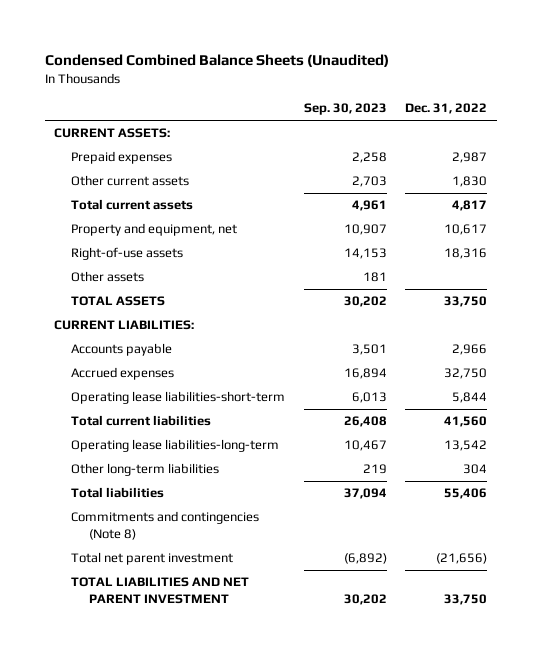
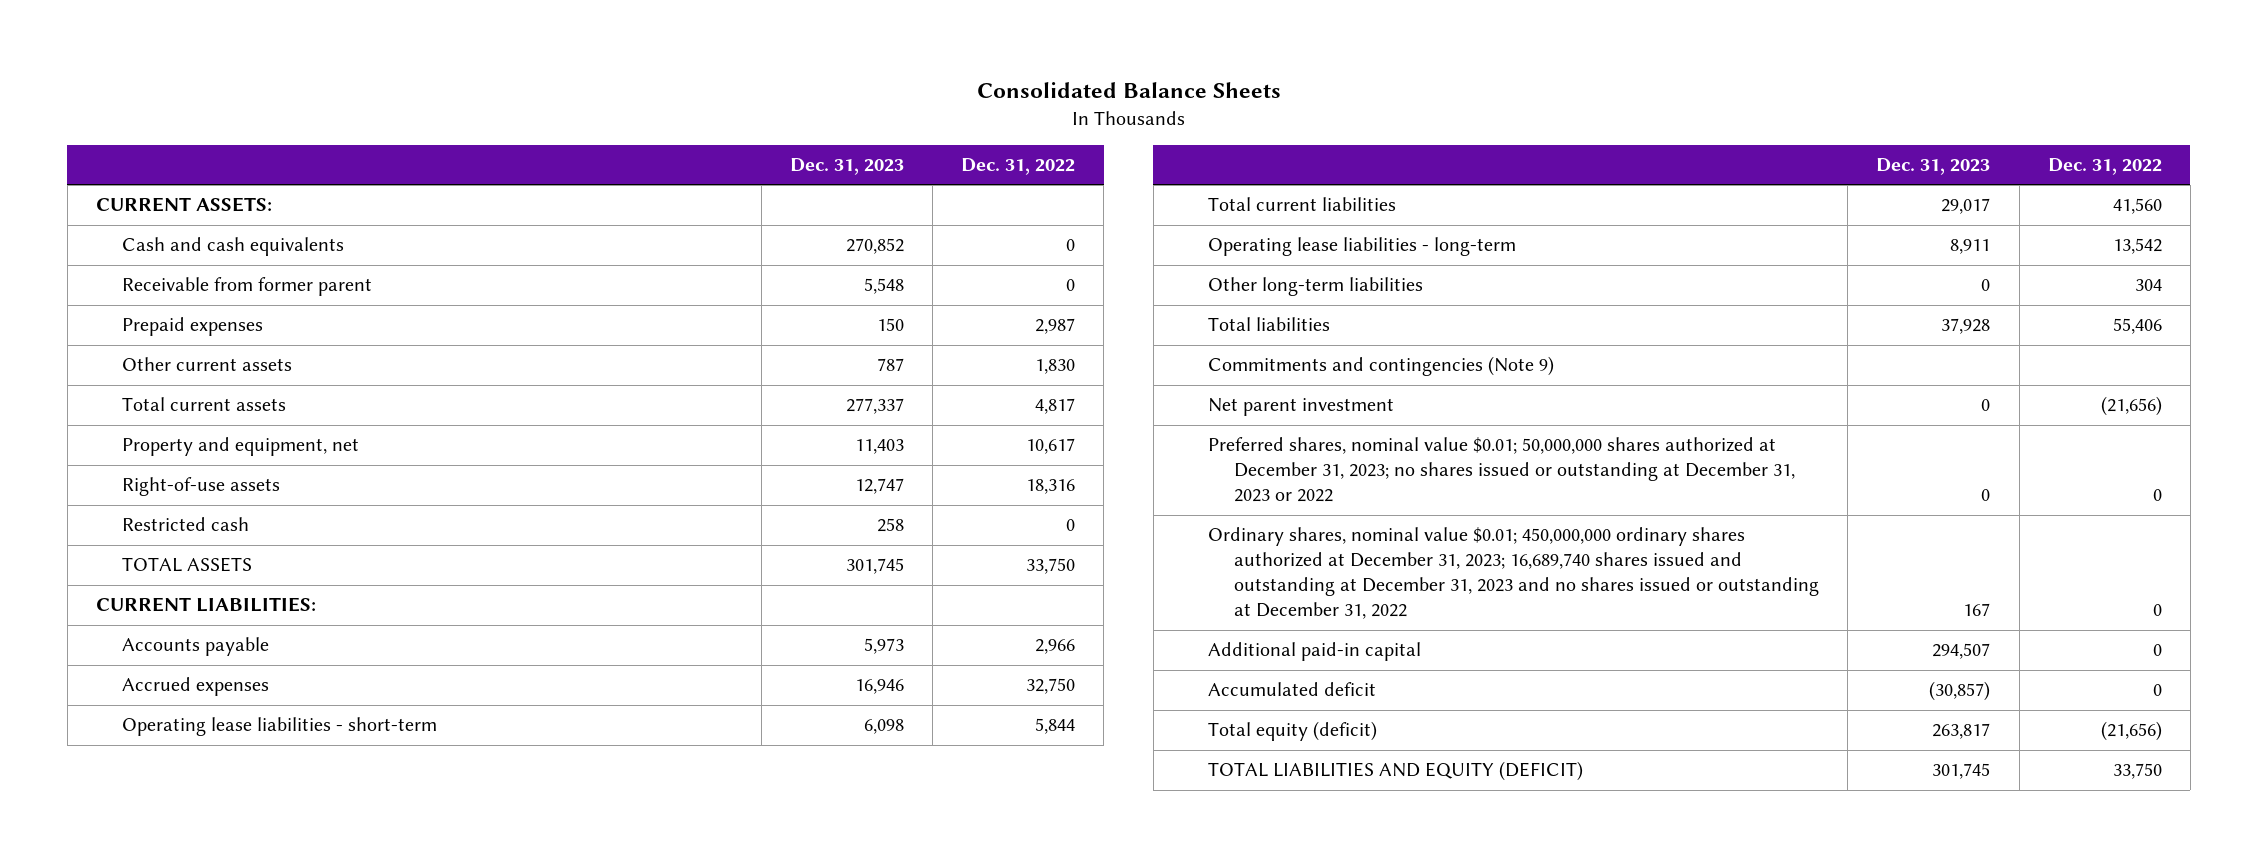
[44,54,389,68] Condensed Combined Balance Sheets (Unaudited) -> [976,81,1281,98] Consolidated Balance Sheets
[303,103,387,116] Sep. 30, 2023 -> none
none -> [789,157,904,175] Dec. 31, 2023
none -> [121,237,344,257] Cash and cash equivalents
none -> [121,277,372,297] Receivable from former parent
[71,271,145,283] Other assets -> none
none -> [121,517,249,532] Restricted cash
[71,391,286,405] Operating lease liabilities-short-term -> [121,717,437,737] Operating lease liabilities - short-term
[71,439,280,453] Operating lease liabilities-long-term -> [1208,237,1517,257] Operating lease liabilities - long-term
[71,511,260,540] Commitments and contingencies (Note 8) -> [1208,356,1555,377] Commitments and contingencies (Note 9)
[71,552,234,566] Total net parent investment -> [1208,398,1395,417] Net parent investment
none -> [1208,437,1796,503] Preferred shares, nominal value $0.01; 50,000,000 shares authorized at December 31, 2023; no shares issued or outstanding at December 31, 2023 or 2022
none -> [1208,527,1820,620] Ordinary shares, nominal value $0.01; 450,000,000 ordinary shares authorized at December 31, 2023; 16,689,740 shares issued and outstanding at December 31, 2023 and no shares issued or outstanding at December 31, 2022
none -> [1208,642,1422,662] Additional paid-in capital
none -> [1208,682,1377,697] Accumulated deficit
none -> [1208,721,1378,742] Total equity (deficit)
[71,577,250,604] TOTAL LIABILITIES AND NET PARENT INVESTMENT -> [1208,761,1584,782] TOTAL LIABILITIES AND EQUITY (DEFICIT)

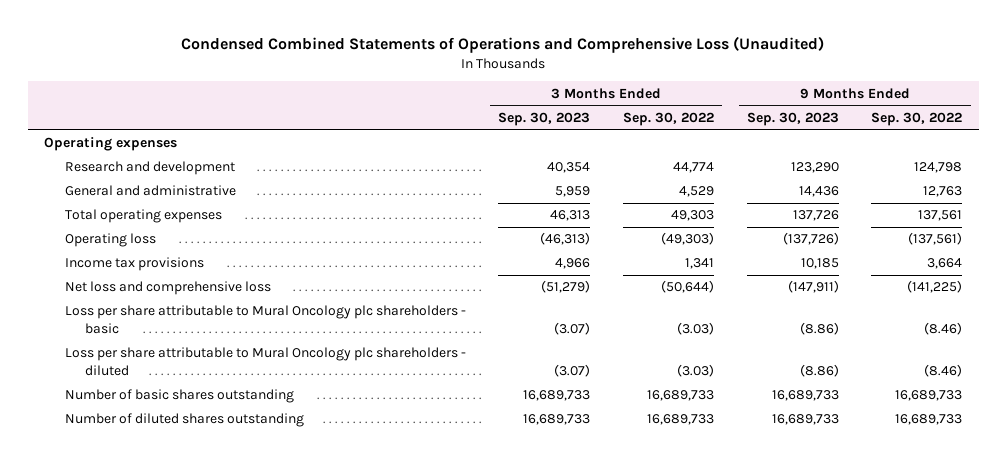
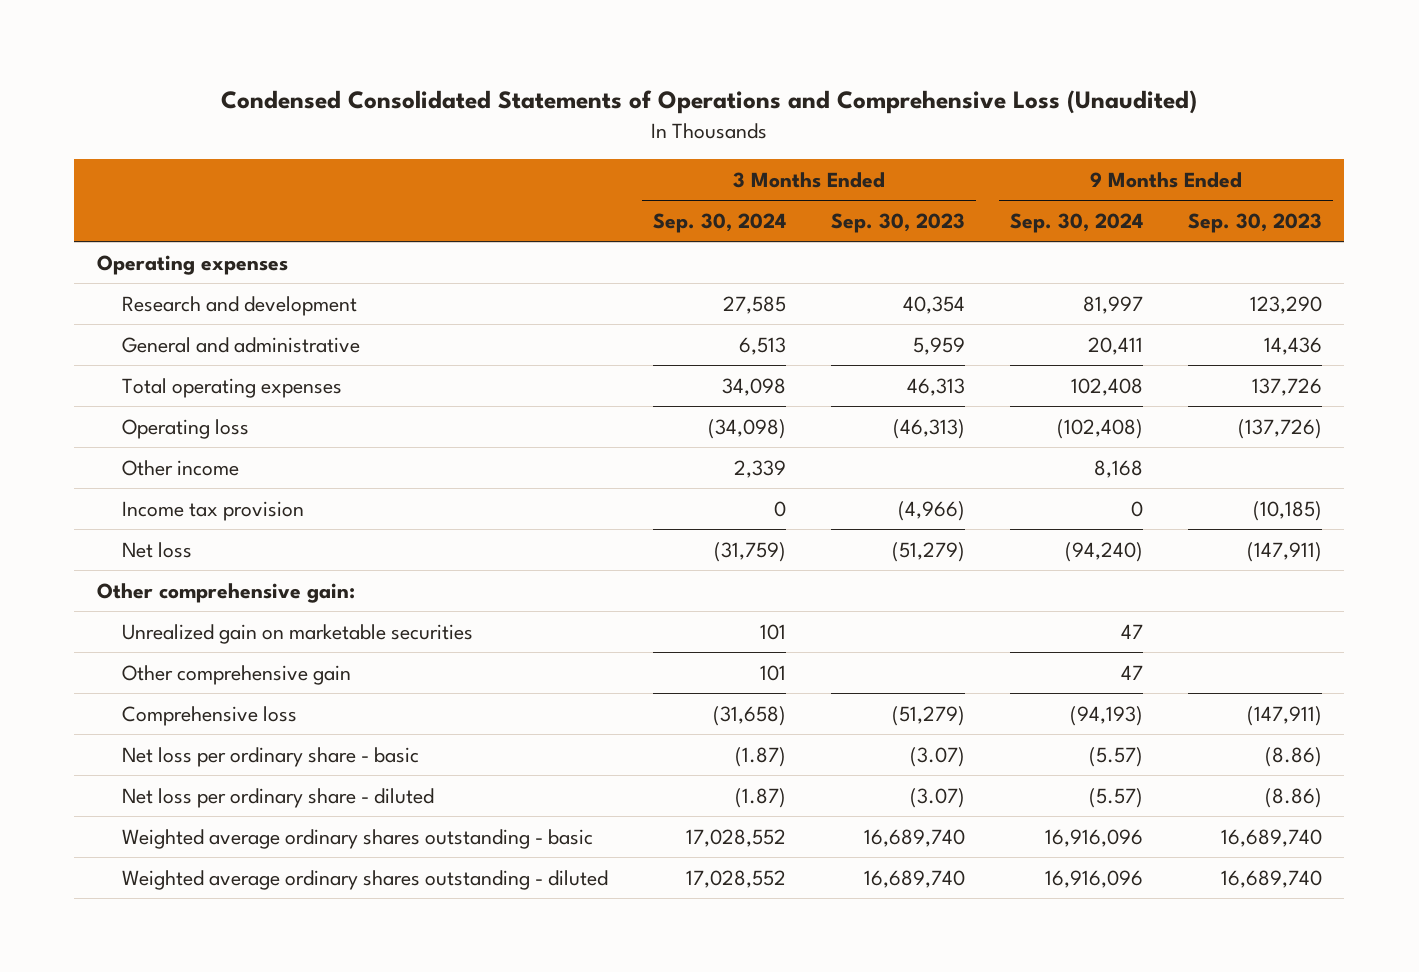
[181,36,825,54] Condensed Combined Statements of Operations and Comprehensive Loss (Unaudited) -> [221,90,1198,115] Condensed Consolidated Statements of Operations and Comprehensive Loss (Unaudited)
[622,112,714,127] Sep. 30, 2022 -> none
[871,112,963,127] Sep. 30, 2022 -> none
none -> [653,212,787,233] Sep. 30, 2024
none -> [1009,212,1143,233] Sep. 30, 2024
none -> [122,459,240,476] Other income
[64,257,204,272] Income tax provisions -> [122,500,305,521] Income tax provision
[555,258,591,270] 4,966 -> [897,500,965,521] (4,966)
[800,258,839,270] 10,185 -> [1252,500,1322,521] (10,185)
[64,281,271,296] Net loss and comprehensive loss -> [122,541,193,558] Net loss
none -> [96,582,355,603] Other comprehensive gain:
none -> [122,623,474,644] Unrealized gain on marketable securities
none -> [122,664,352,685] Other comprehensive gain
none -> [122,705,298,726] Comprehensive loss
[64,305,466,335] Loss per share attributable to Mural Oncology plc shareholders - basic -> [122,746,420,767] Net loss per ordinary share - basic
[64,347,466,377] Loss per share attributable to Mural Oncology plc shareholders - diluted -> [122,787,435,808] Net loss per ordinary share - diluted
[64,389,294,404] Number of basic shares outstanding -> [122,828,594,849] Weighted average ordinary shares outstanding - basic
[523,390,591,402] 16,689,733 -> [863,828,965,847] 16,689,740
[771,390,839,402] 16,689,733 -> [1220,828,1322,847] 16,689,740
[64,413,304,428] Number of diluted shares outstanding -> [122,869,609,890] Weighted average ordinary shares outstanding - diluted
[523,414,591,426] 16,689,733 -> [863,869,965,888] 16,689,740
[771,414,839,426] 16,689,733 -> [1220,869,1322,888] 16,689,740

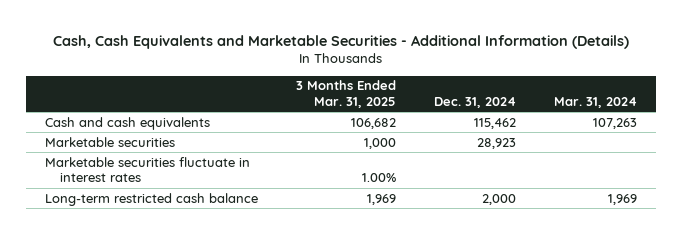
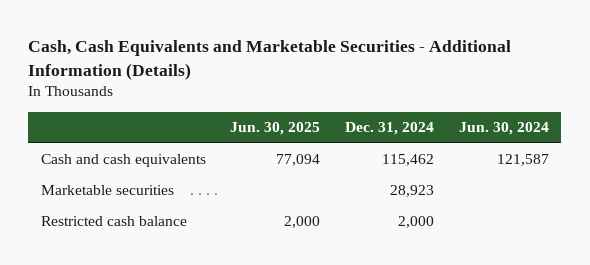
[296,80,397,108] 3 Months Ended Mar. 31, 2025 -> none
[554,96,638,108] Mar. 31, 2024 -> none
none -> [230,122,321,136] Jun. 30, 2025
none -> [458,122,549,136] Jun. 30, 2024
[45,156,251,183] Marketable securities fluctuate in interest rates -> none
[45,192,259,206] Long-term restricted cash balance -> [40,216,187,227] Restricted cash balance

